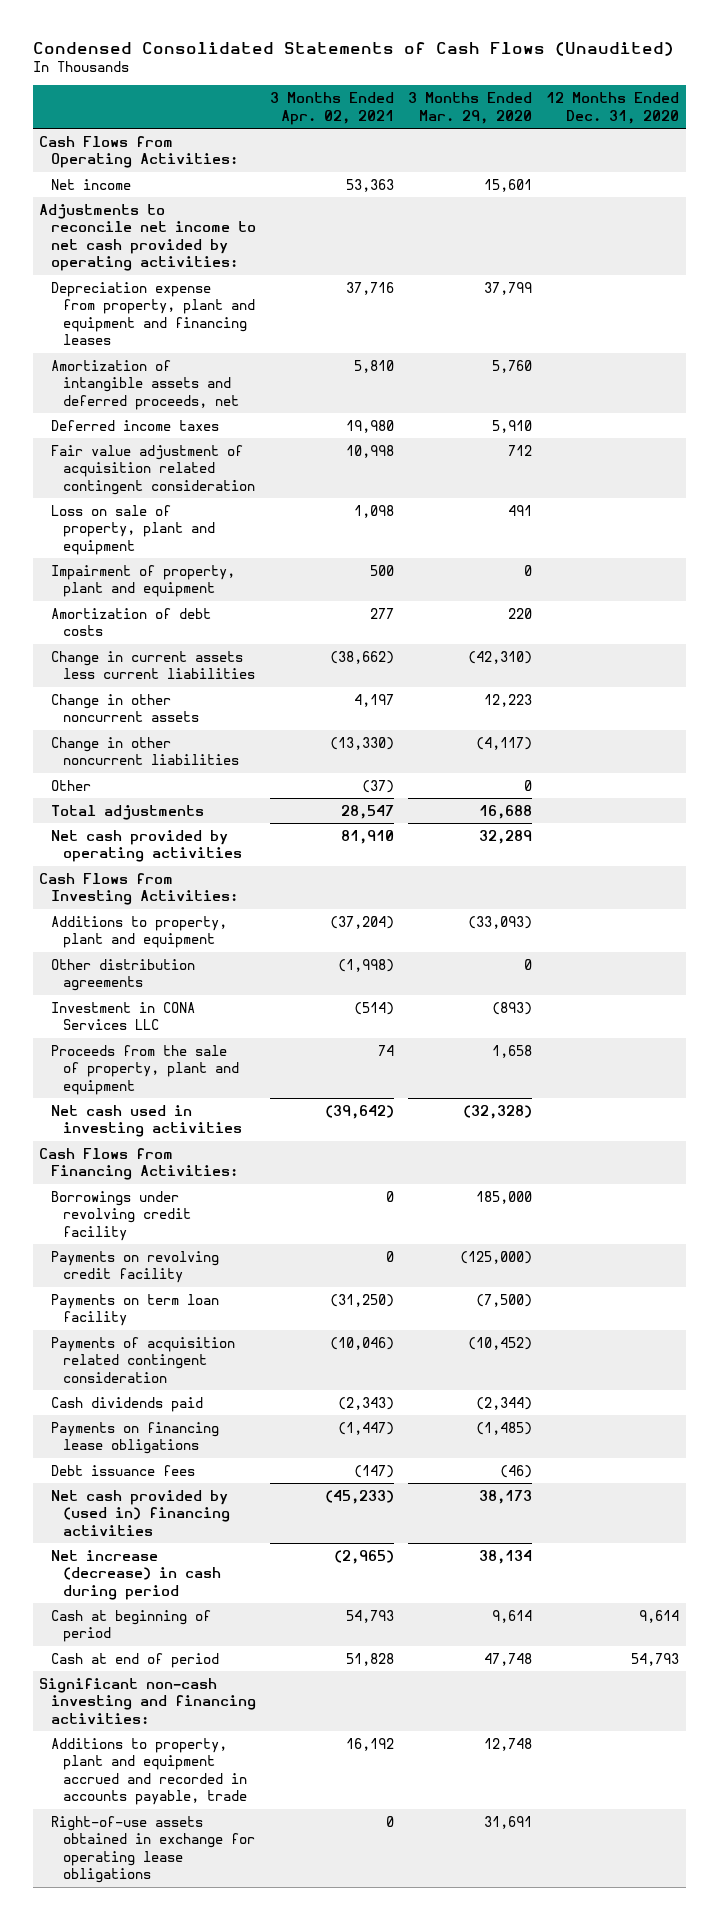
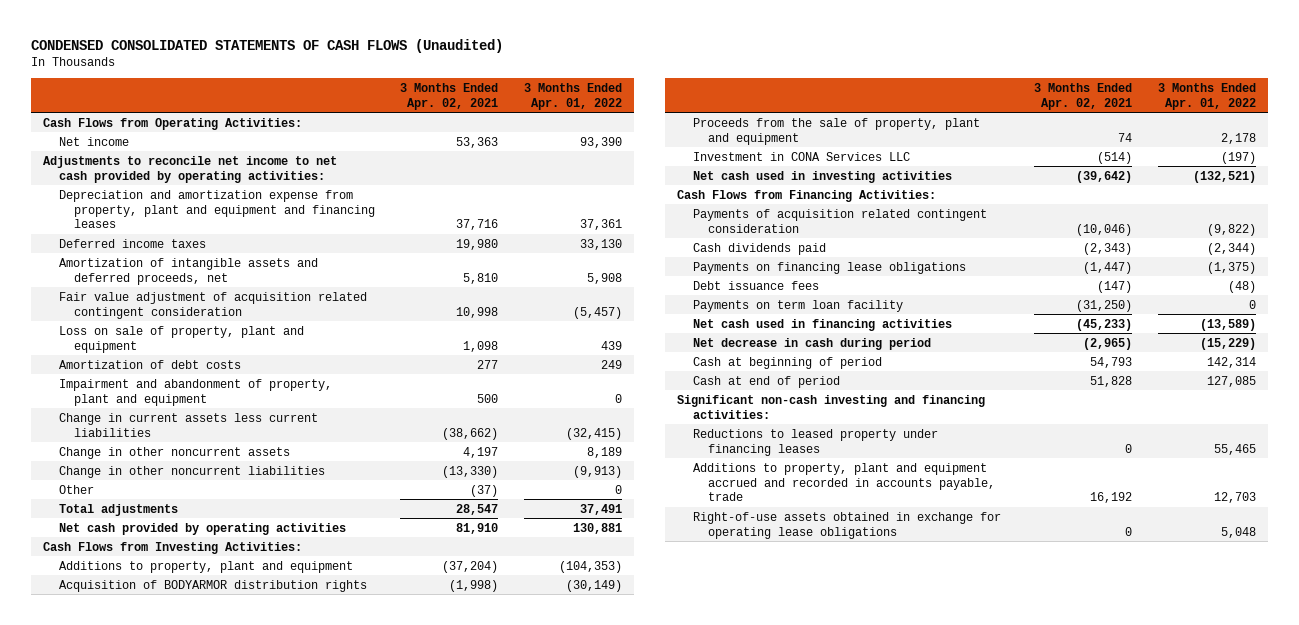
[32,41,674,56] Condensed Consolidated Statements of Cash Flows (Unaudited) -> [30,38,503,53] CONDENSED CONSOLIDATED STATEMENTS OF CASH FLOWS (Unaudited)
[408,92,533,124] 3 Months Ended Mar. 29, 2020 -> none
[545,92,679,124] 12 Months Ended Dec. 31, 2020 -> none
none -> [523,82,622,110] 3 Months Ended Apr. 01, 2022
[51,281,256,346] Depreciation expense from property, plant and equipment and financing leases -> [58,189,376,229] Depreciation and amortization expense from property, plant and equipment and financing leases
[51,359,240,410] Amortization of intangible assets and deferred proceeds, net -> [58,257,318,285] Amortization of intangible assets and deferred proceeds, net
[51,564,236,598] Impairment of property, plant and equipment -> none
none -> [58,378,332,406] Impairment and abandonment of property, plant and equipment
[51,958,196,992] Other distribution agreements -> [58,579,367,592] Acquisition of BODYARMOR distribution rights
[51,1001,196,1031] Investment in CONA Services LLC -> [692,151,910,161] Investment in CONA Services LLC
[51,1190,192,1241] Borrowings under revolving credit facility -> none
[51,1250,220,1284] Payments on revolving credit facility -> none
[51,1293,220,1327] Payments on term loan facility -> [692,299,903,312] Payments on term loan facility
[51,1489,231,1536] Net cash provided by (used in) financing activities -> [692,318,952,331] Net cash used in financing activities
[51,1549,222,1600] Net increase (decrease) in cash during period -> [692,337,931,350] Net decrease in cash during period
none -> [692,428,938,456] Reductions to leased property under financing leases

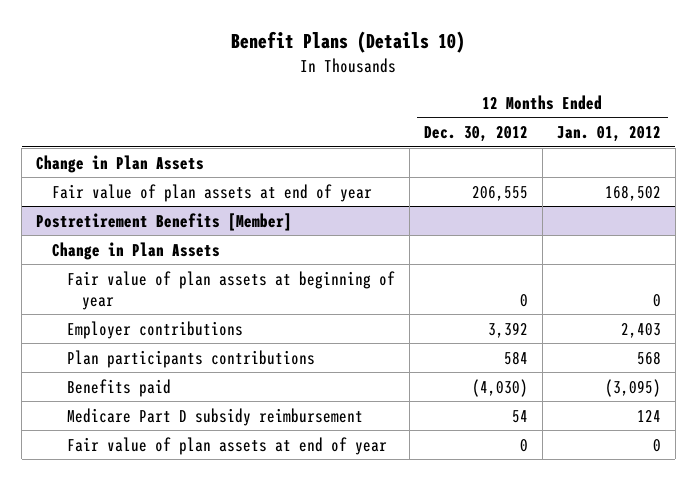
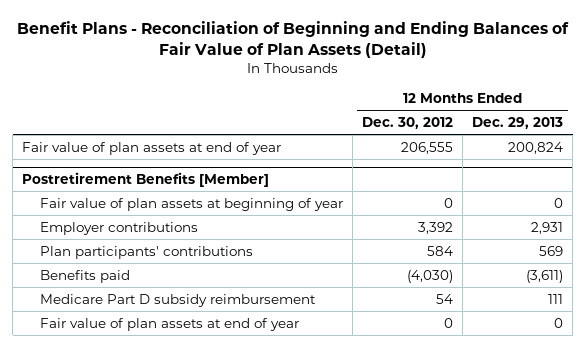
[231,31,466,54] Benefit Plans (Details 10) -> [16,20,569,58] Benefit Plans - Reconciliation of Beginning and Ending Balances of Fair Value of Plan Assets (Detail)
[556,126,661,143] Jan. 01, 2012 -> none
none -> [472,116,564,129] Dec. 29, 2013
[36,154,205,173] Change in Plan Assets -> none
[51,241,220,260] Change in Plan Assets -> none
[66,349,315,368] Plan participants contributions -> [40,245,254,259] Plan participants' contributions

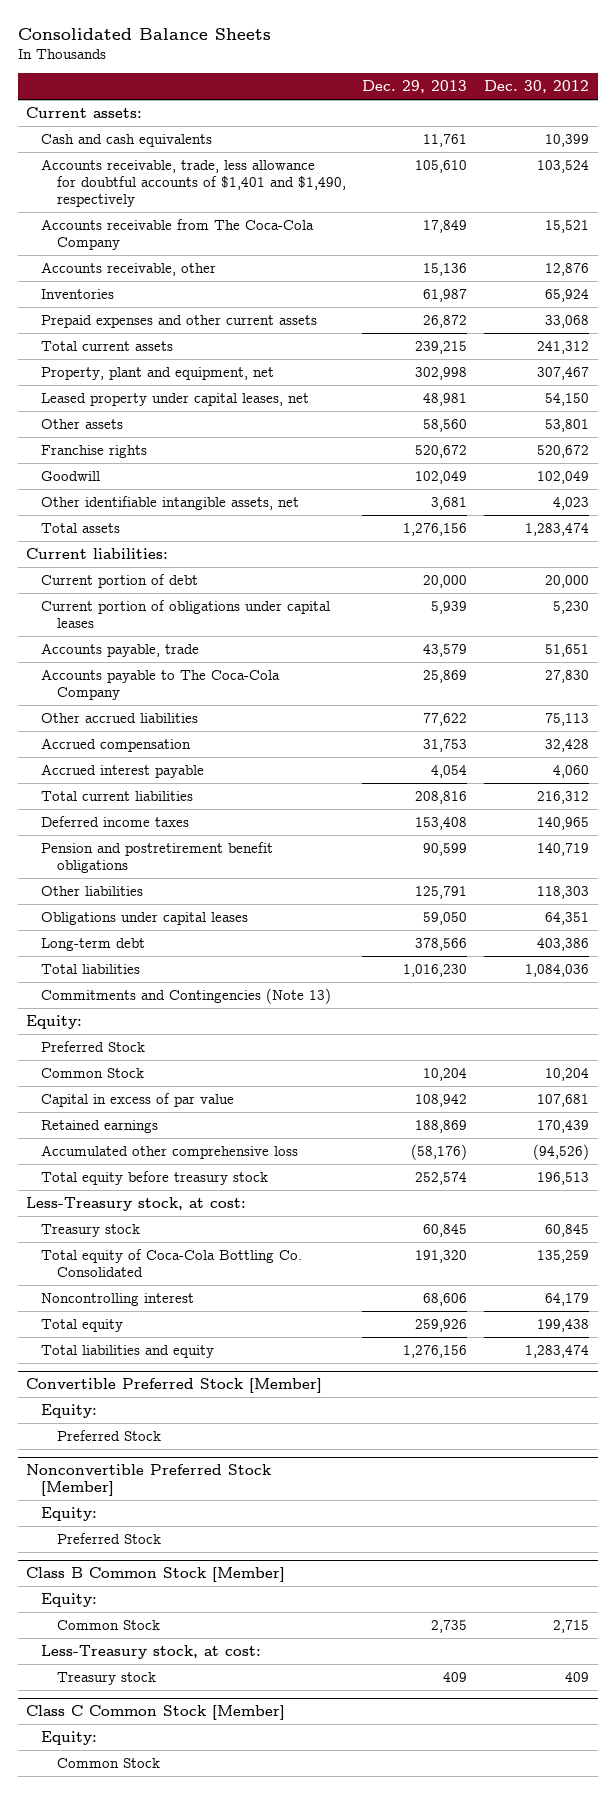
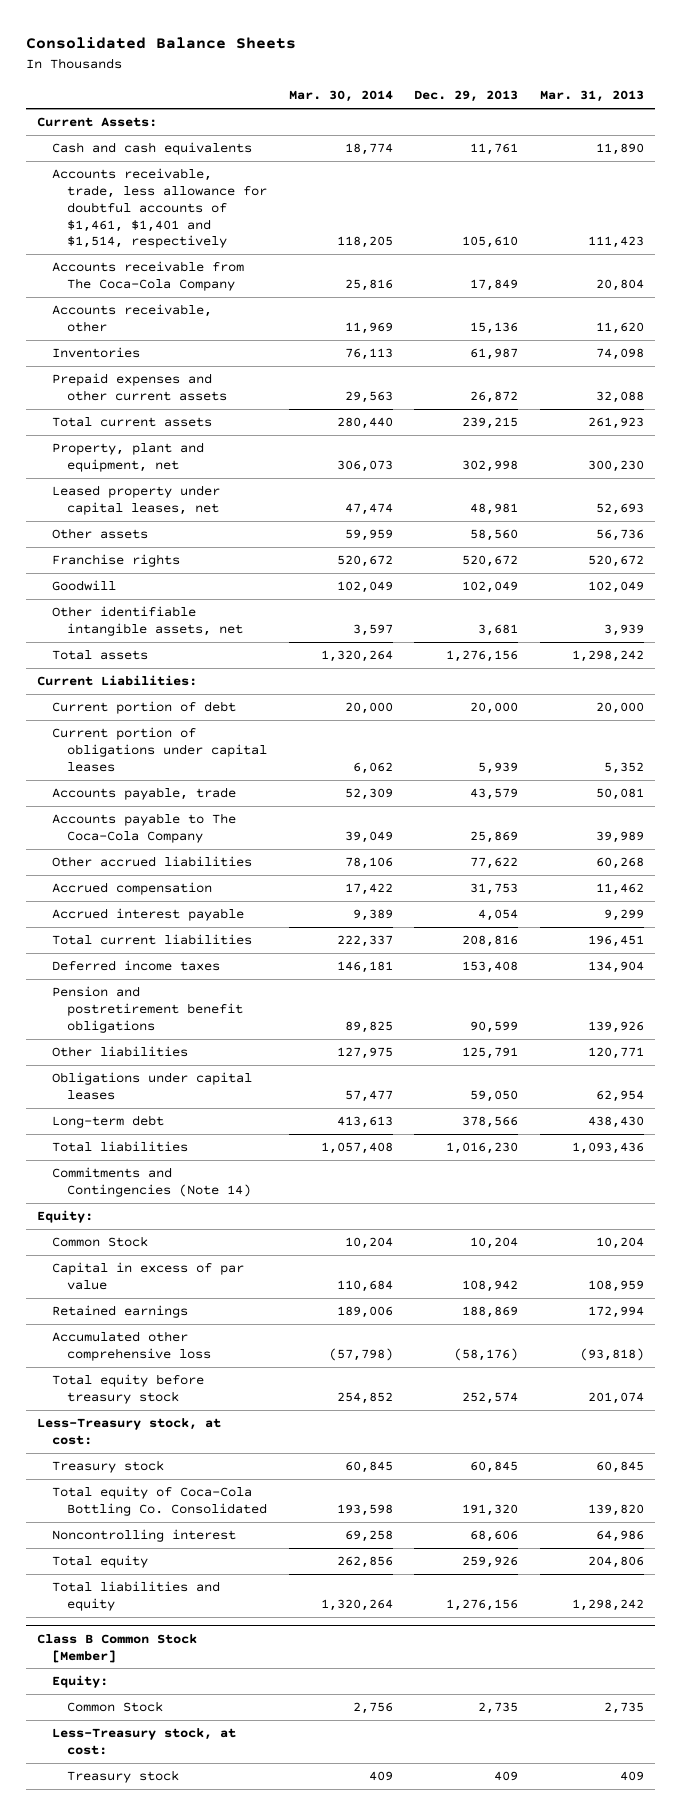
[484,80,590,94] Dec. 30, 2012 -> none
none -> [288,90,393,103] Mar. 30, 2014
none -> [540,90,645,103] Mar. 31, 2013
[25,106,142,118] Current assets: -> [37,117,158,128] Current Assets:
[41,158,346,207] Accounts receivable, trade, less allowance for doubtful accounts of $1,401 and $1,490, respectively -> [52,168,268,249] Accounts receivable, trade, less allowance for doubtful accounts of $1,461, $1,401 and $1,514, respectively
[25,547,168,559] Current liabilities: -> [37,675,198,687] Current Liabilities:
[41,987,332,1004] Commitments and Contingencies (Note 13) -> [52,1167,252,1198] Commitments and Contingencies (Note 14)
[41,1040,146,1052] Preferred Stock -> none
[25,1378,322,1394] Convertible Preferred Stock [Member] -> none
[41,1403,98,1418] Equity: -> none
[56,1429,161,1441] Preferred Stock -> none
[25,1464,271,1497] Nonconvertible Preferred Stock [Member] -> none
[41,1506,98,1521] Equity: -> none
[56,1532,161,1544] Preferred Stock -> none
[25,1705,285,1721] Class C Common Stock [Member] -> none
[41,1730,98,1745] Equity: -> none
[56,1757,160,1768] Common Stock -> none

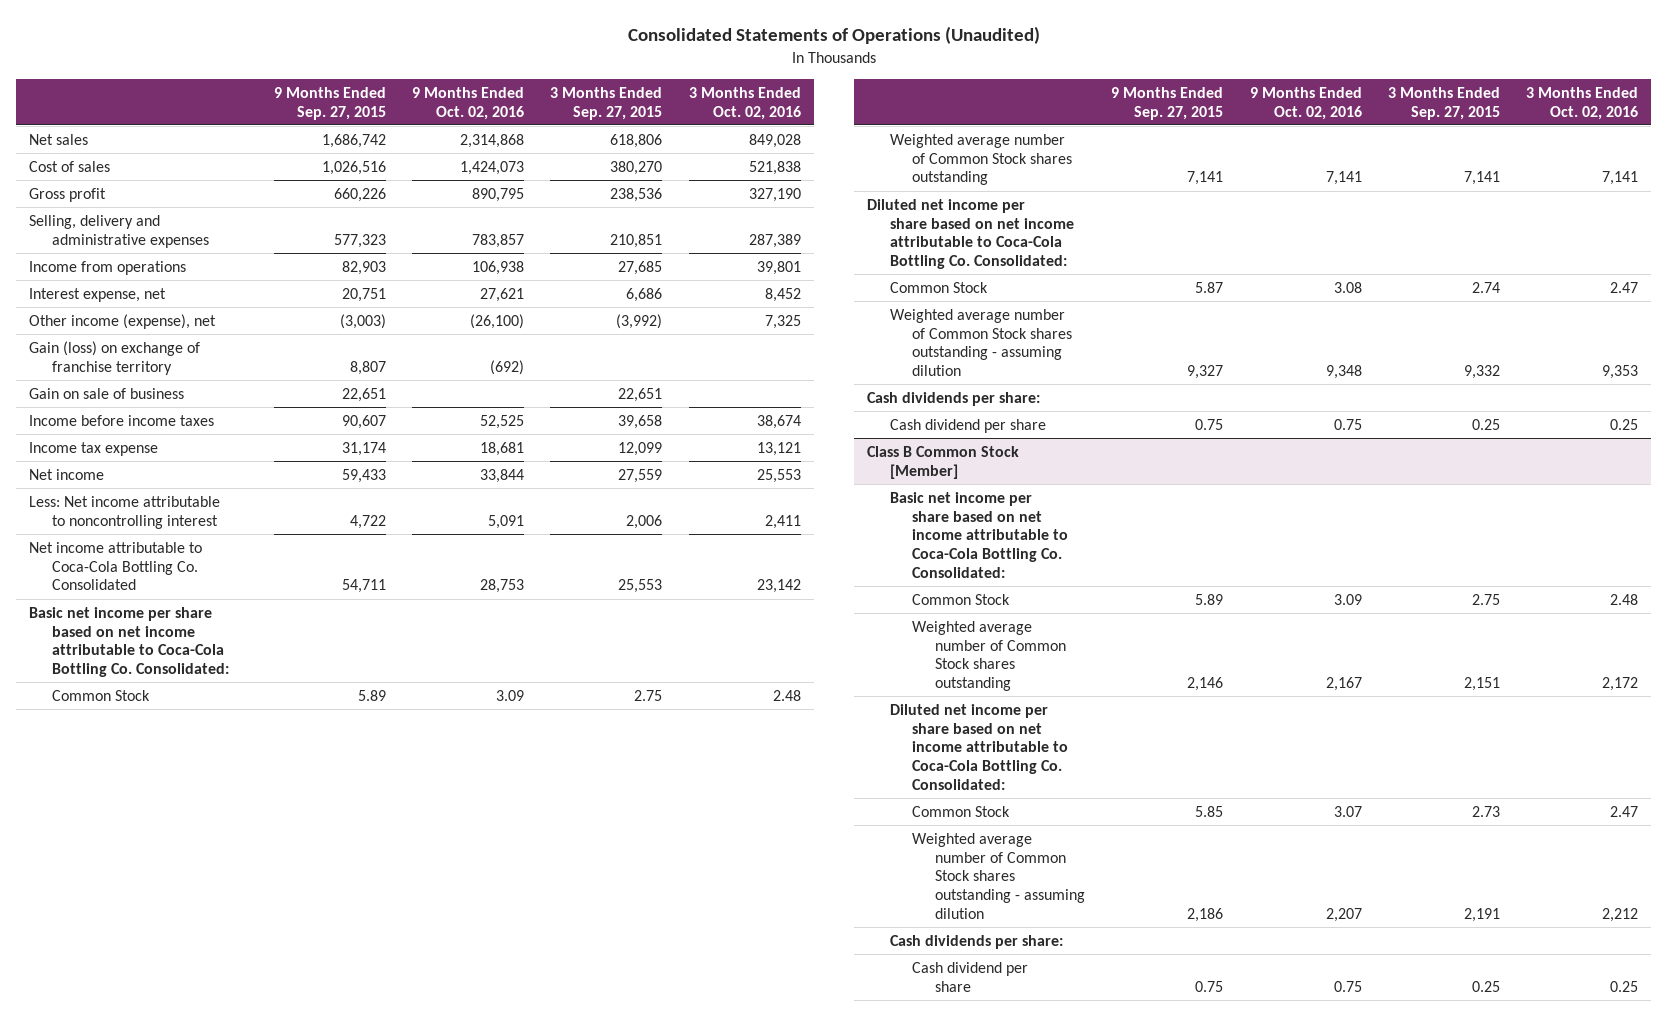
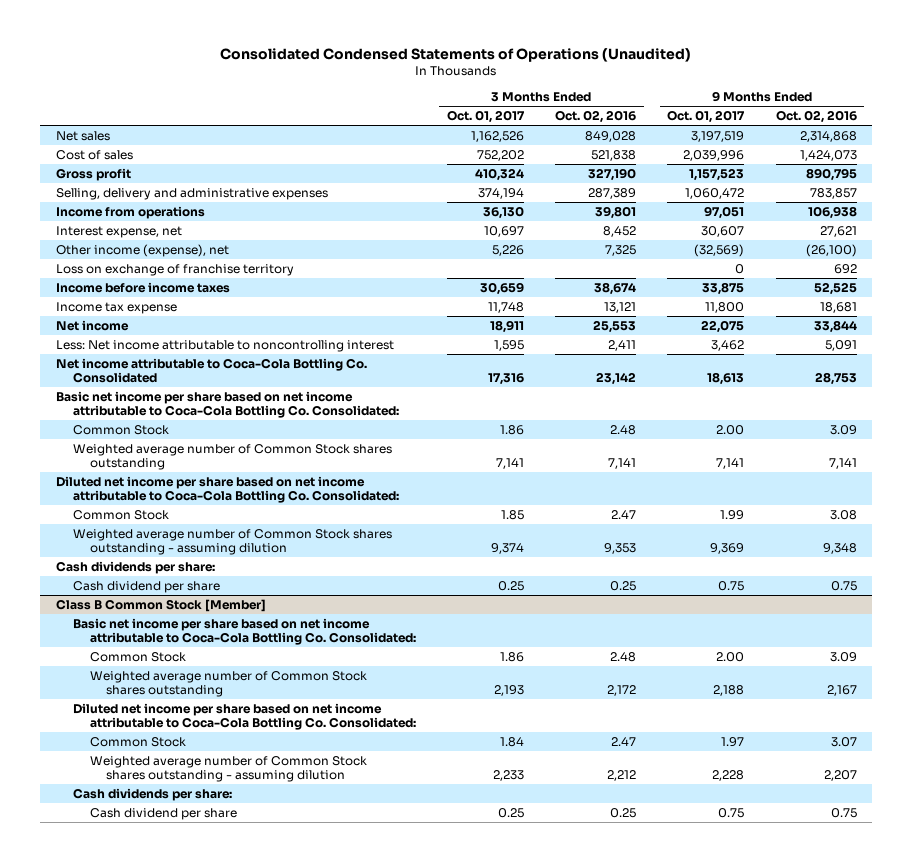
[627,26,1040,45] Consolidated Statements of Operations (Unaudited) -> [220,48,692,63] Consolidated Condensed Statements of Operations (Unaudited)
[273,86,386,120] 9 Months Ended Sep. 27, 2015 -> none
[550,86,663,120] 3 Months Ended Sep. 27, 2015 -> none
none -> [446,110,525,124] Oct. 01, 2017
none -> [667,110,746,124] Oct. 01, 2017
[29,387,185,399] Gain on sale of business -> none
[29,340,201,375] Gain (loss) on exchange of franchise territory -> [55,263,294,276] Loss on exchange of franchise territory
[490,359,525,375] (692) -> [833,263,857,274] 692

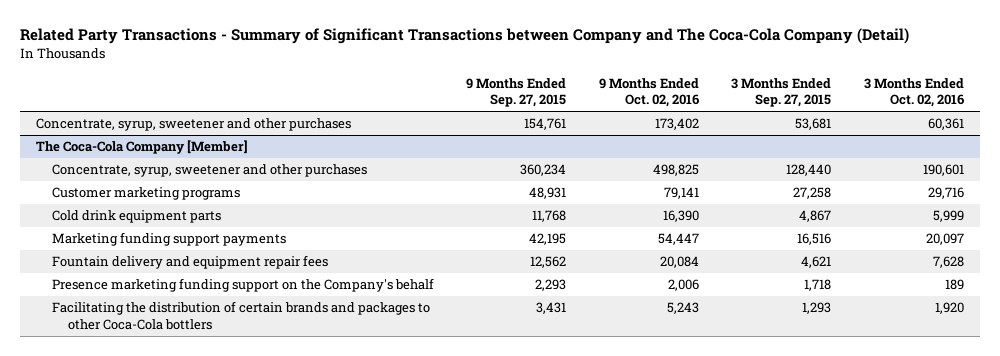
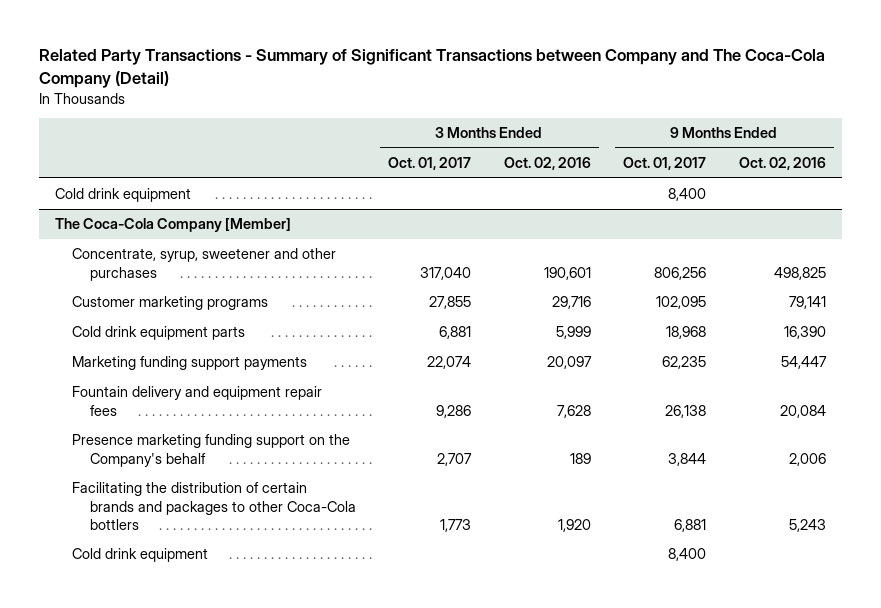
[466,77,567,108] 9 Months Ended Sep. 27, 2015 -> none
[731,77,832,108] 3 Months Ended Sep. 27, 2015 -> none
none -> [388,157,472,171] Oct. 01, 2017
none -> [623,157,707,171] Oct. 01, 2017
[36,118,352,132] Concentrate, syrup, sweetener and other purchases -> none
none -> [55,188,192,203] Cold drink equipment
none -> [72,548,209,563] Cold drink equipment

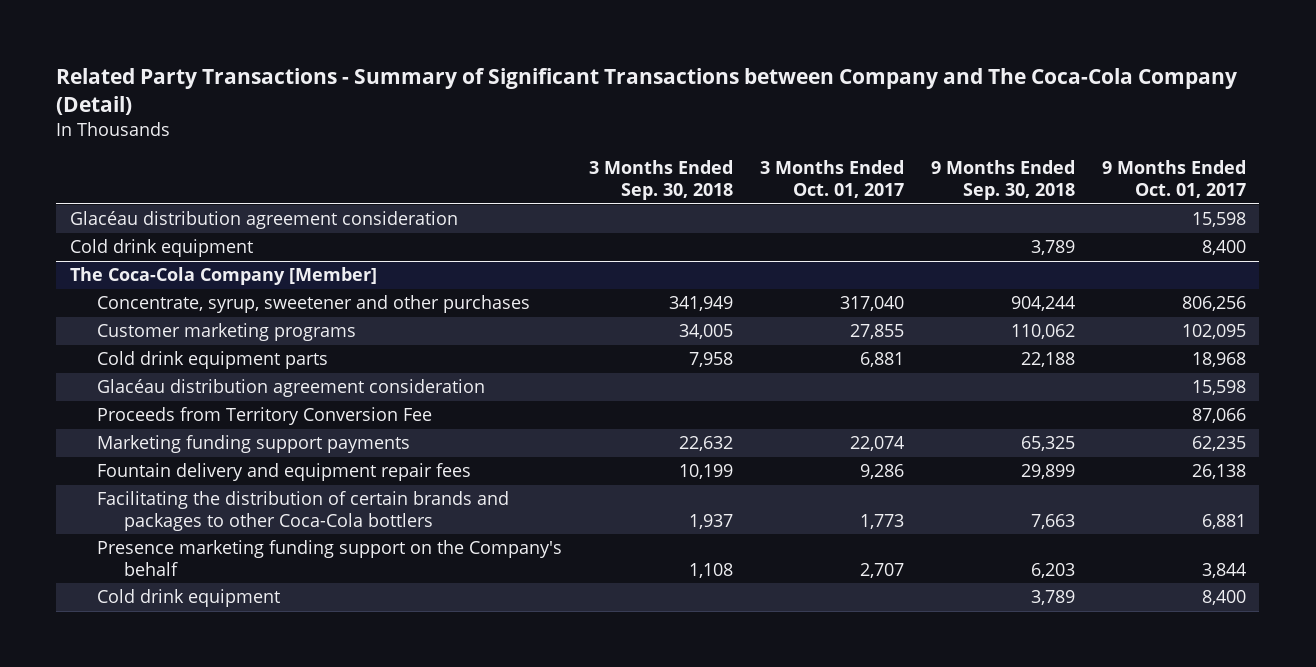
[503,157,591,171] Oct. 02, 2016 -> none
[738,157,826,171] Oct. 02, 2016 -> none
none -> [588,160,733,201] 3 Months Ended Sep. 30, 2018
none -> [930,160,1075,201] 9 Months Ended Sep. 30, 2018
none -> [69,211,458,230] Glacéau distribution agreement consideration
none -> [97,379,486,398] Glacéau distribution agreement consideration
none -> [97,407,433,426] Proceeds from Territory Conversion Fee
[72,434,351,467] Presence marketing funding support on the Company's behalf -> [97,540,563,576] Presence marketing funding support on the Company's behalf

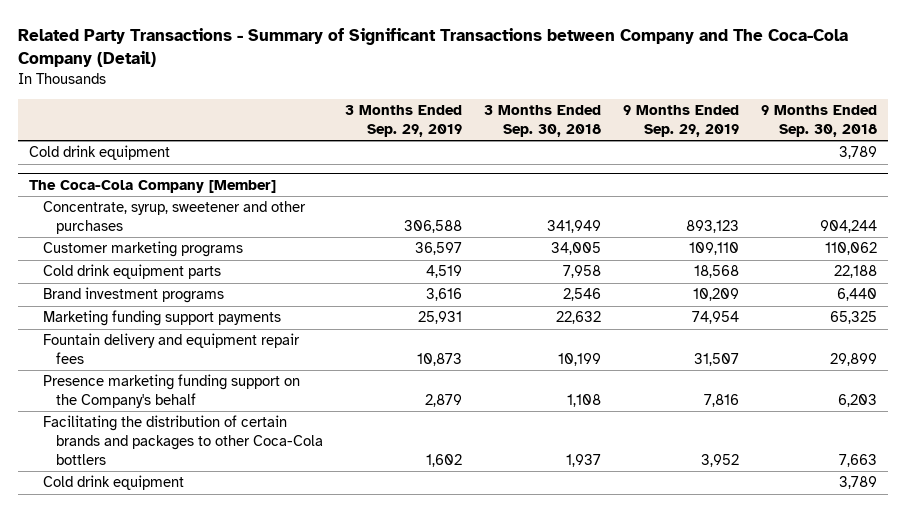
[759,160,904,199] 3 Months Ended Oct. 01, 2017 -> none
[1101,160,1246,199] 9 Months Ended Oct. 01, 2017 -> none
none -> [344,105,462,137] 3 Months Ended Sep. 29, 2019
none -> [623,105,740,137] 9 Months Ended Sep. 29, 2019
[69,211,458,230] Glacéau distribution agreement consideration -> none
[97,379,486,398] Glacéau distribution agreement consideration -> none
[97,407,433,426] Proceeds from Territory Conversion Fee -> none
none -> [42,287,224,304] Brand investment programs
[97,491,510,531] Facilitating the distribution of certain brands and packages to other Coca-Cola bottlers -> [42,415,323,465] Facilitating the distribution of certain brands and packages to other Coca-Cola bottlers

